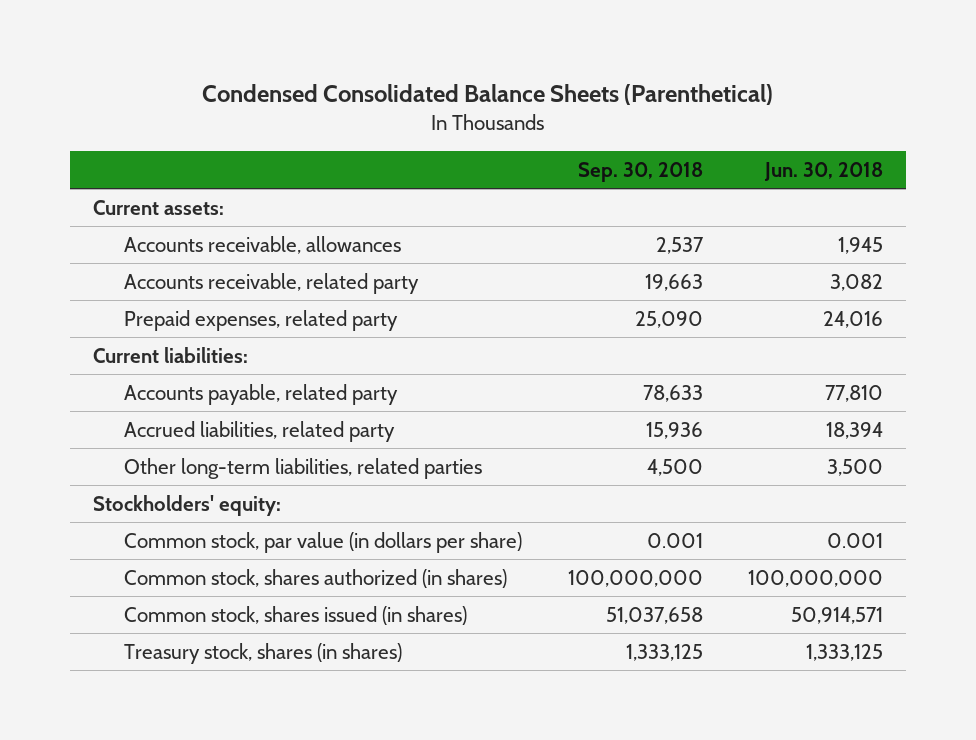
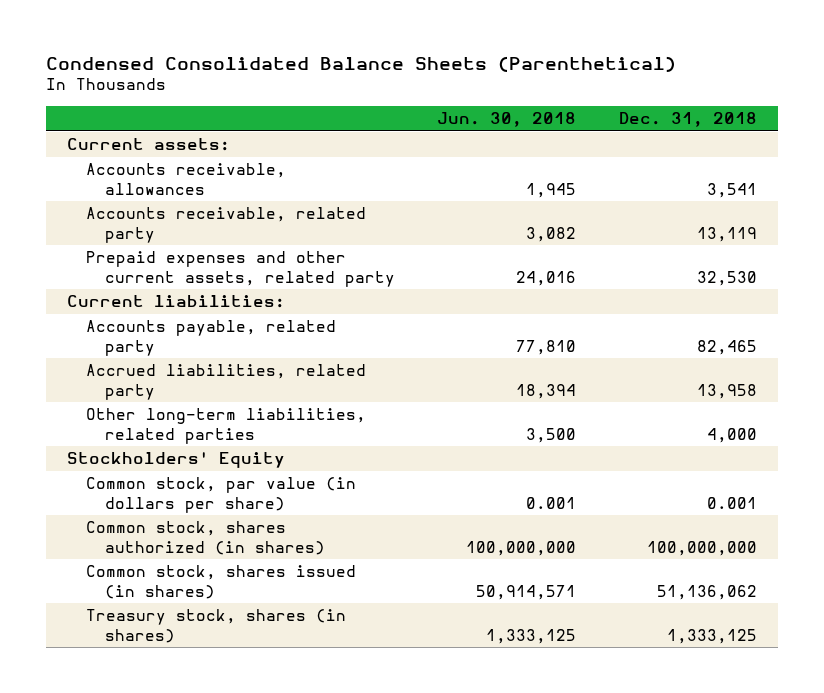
[577,161,703,182] Sep. 30, 2018 -> none
none -> [619,112,758,128] Dec. 31, 2018
[123,309,398,331] Prepaid expenses, related party -> [85,251,395,287] Prepaid expenses and other current assets, related party
[93,494,282,516] Stockholders' equity: -> [67,452,286,469] Stockholders' Equity

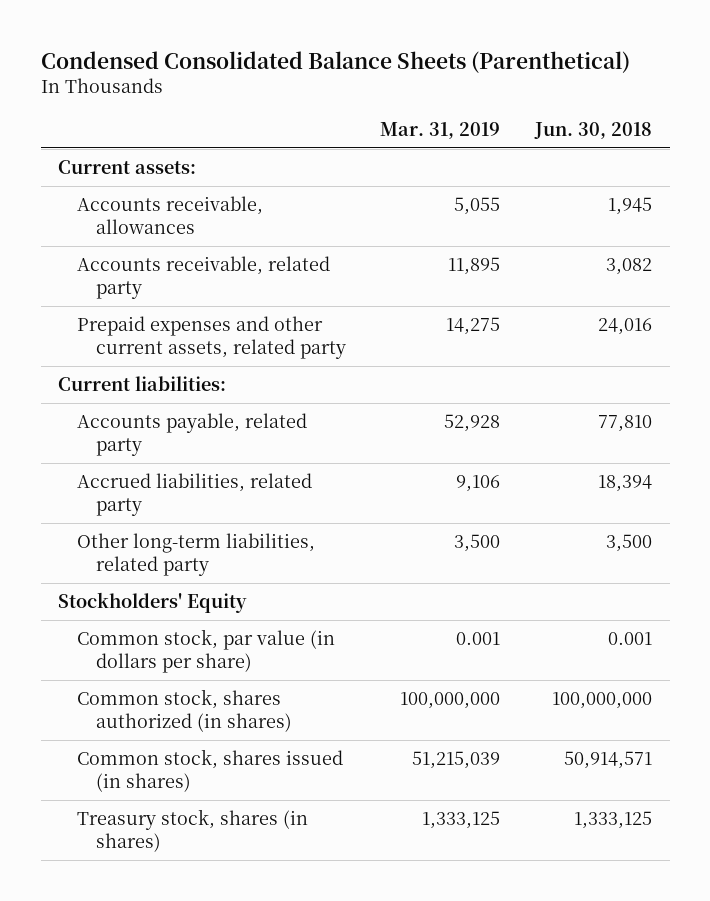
[619,112,758,128] Dec. 31, 2018 -> none
none -> [380,122,501,140] Mar. 31, 2019
[85,408,366,444] Other long-term liabilities, related parties -> [76,532,315,577] Other long-term liabilities, related party

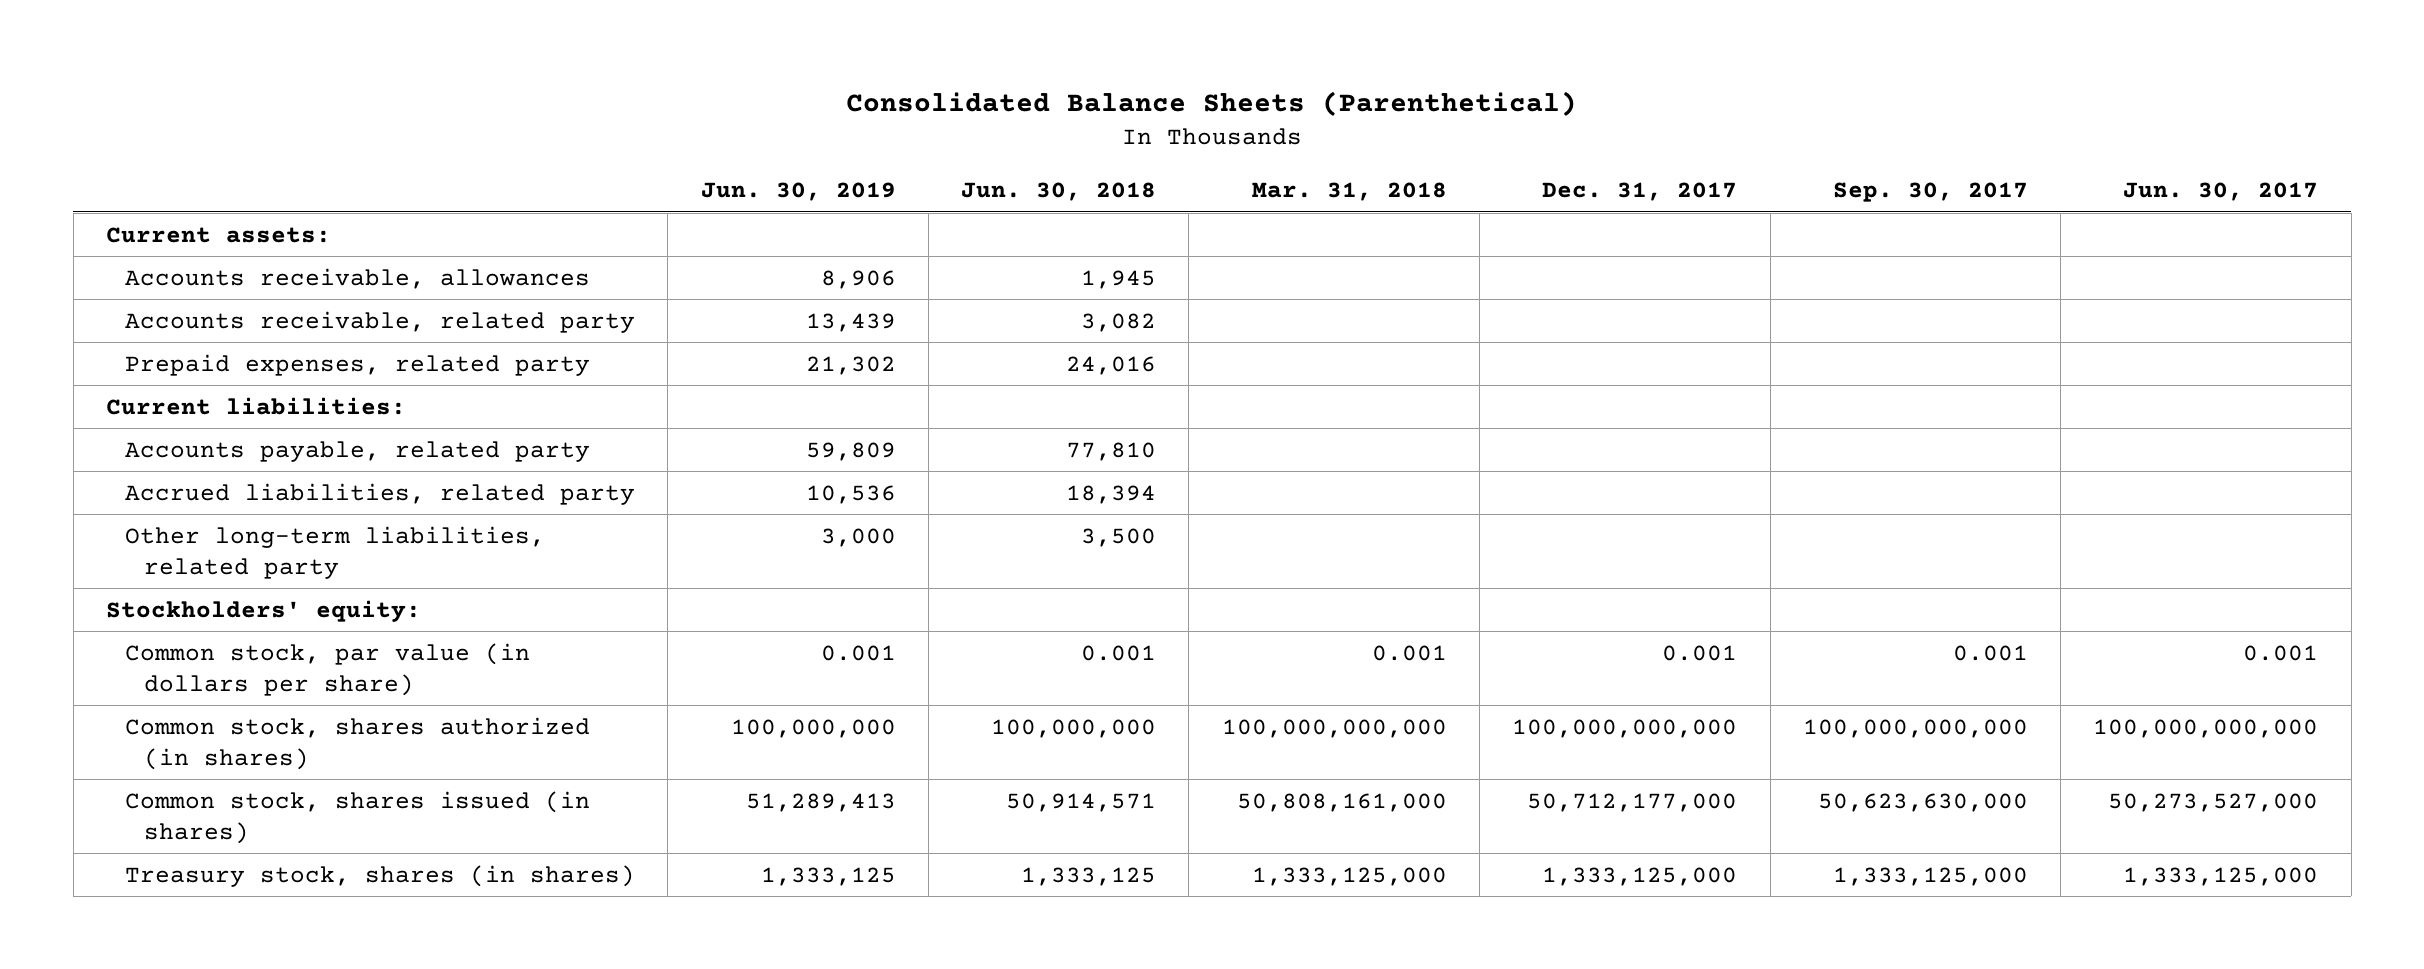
[40,50,630,73] Condensed Consolidated Balance Sheets (Parenthetical) -> [846,91,1578,117] Consolidated Balance Sheets (Parenthetical)
[380,122,501,140] Mar. 31, 2019 -> none
none -> [700,182,896,202] Jun. 30, 2019
none -> [1251,182,1447,202] Mar. 31, 2018
none -> [1542,182,1738,202] Dec. 31, 2017
none -> [1832,182,2028,203] Sep. 30, 2017
none -> [2123,182,2319,202] Jun. 30, 2017
[76,315,346,360] Prepaid expenses and other current assets, related party -> [124,353,590,376] Prepaid expenses, related party
[58,591,248,613] Stockholders' Equity -> [106,599,422,622] Stockholders' equity:

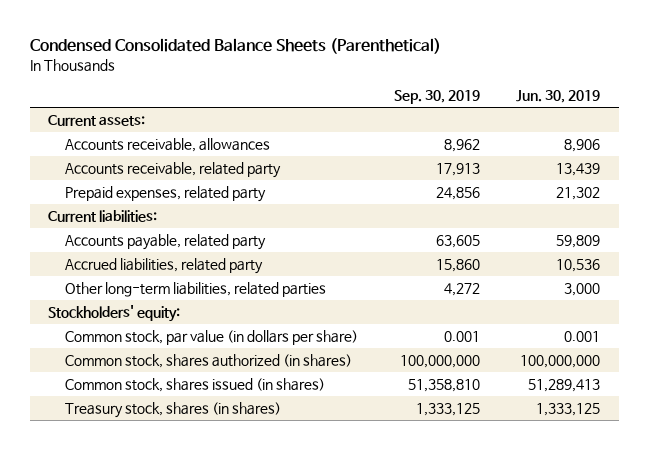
[846,91,1578,117] Consolidated Balance Sheets (Parenthetical) -> [29,38,441,55] Condensed Consolidated Balance Sheets (Parenthetical)
[961,182,1157,202] Jun. 30, 2018 -> none
[1251,182,1447,202] Mar. 31, 2018 -> none
[1542,182,1738,202] Dec. 31, 2017 -> none
[1832,182,2028,203] Sep. 30, 2017 -> none
[2123,182,2319,202] Jun. 30, 2017 -> none
none -> [393,90,480,105] Sep. 30, 2019
[124,525,545,579] Other long-term liabilities, related party -> [64,281,326,297] Other long-term liabilities, related parties

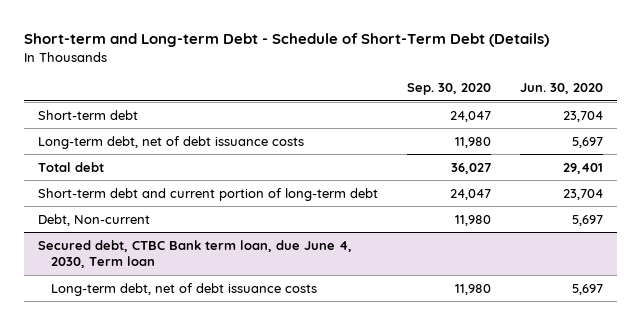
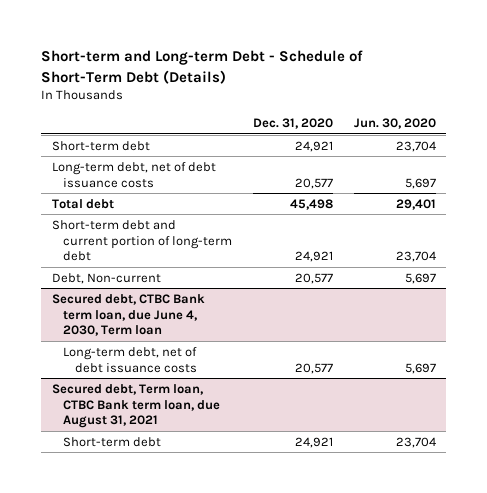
[406,83,491,96] Sep. 30, 2020 -> none
none -> [253,118,334,130] Dec. 31, 2020
none -> [51,383,221,429] Secured debt, Term loan, CTBC Bank term loan, due August 31, 2021
none -> [63,436,162,447] Short-term debt

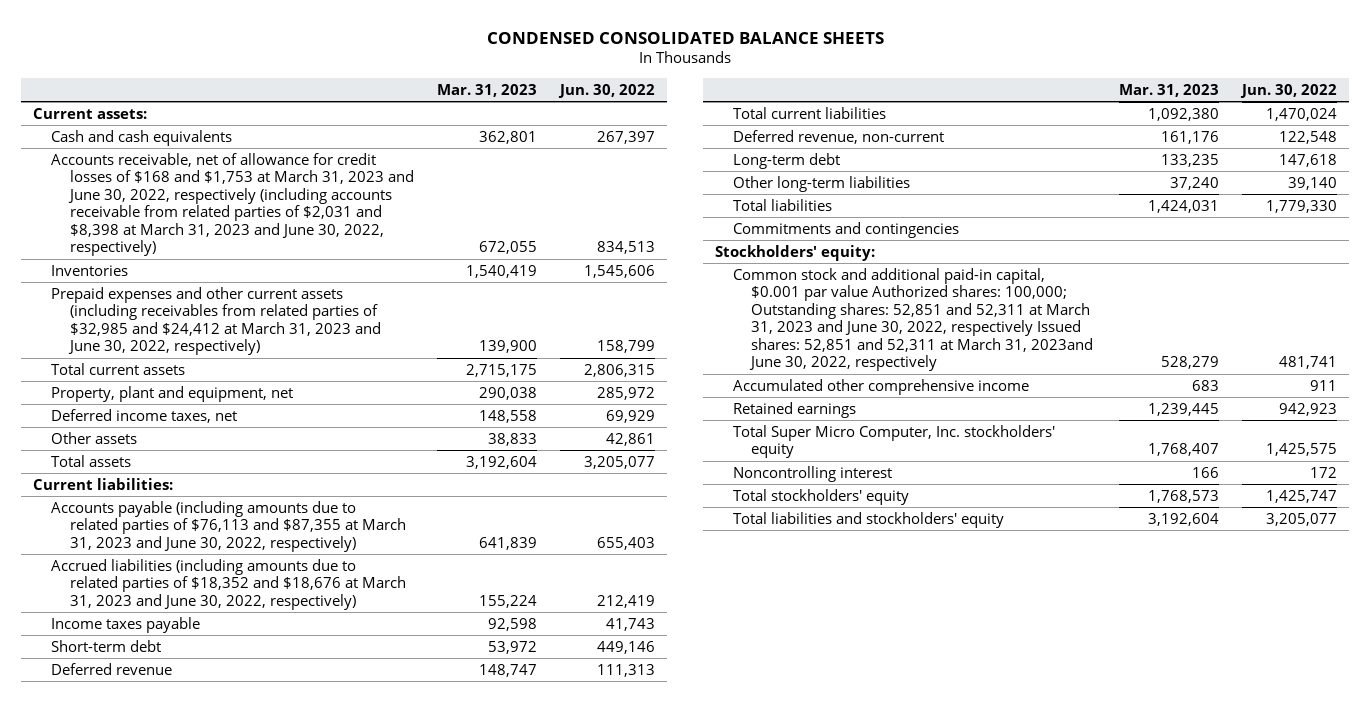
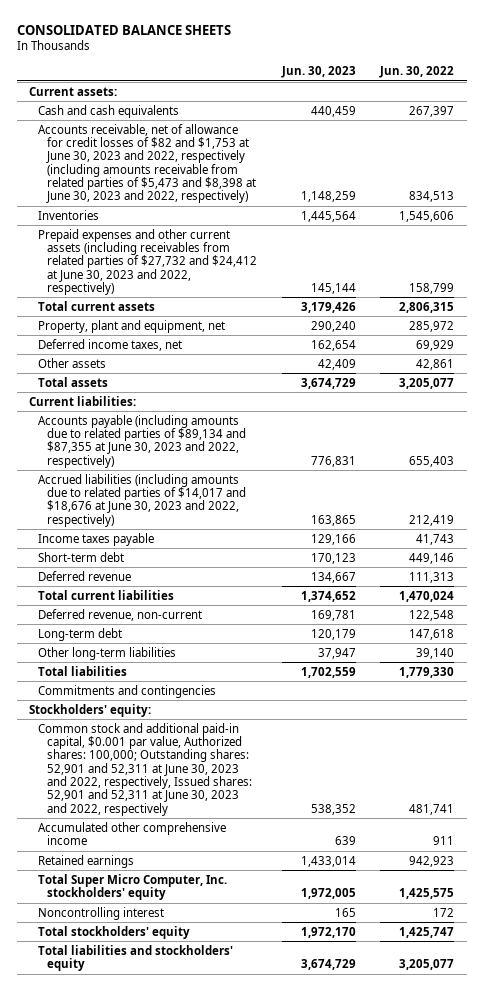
[486,31,884,44] CONDENSED CONSOLIDATED BALANCE SHEETS -> [16,24,231,35] CONSOLIDATED BALANCE SHEETS
[436,83,537,97] Mar. 31, 2023 -> none
none -> [280,66,356,79] Jun. 30, 2023
[51,152,414,257] Accounts receivable, net of allowance for credit losses of $168 and $1,753 at March 31, 2023 and June 30, 2022, respectively (including accounts receivable from related parties of $2,031 and $8,398 at March 31, 2023 and June 30, 2022, respectively) -> [38,123,257,204] Accounts receivable, net of allowance for credit losses of $82 and $1,753 at June 30, 2023 and 2022, respectively (including amounts receivable from related parties of $5,473 and $8,398 at June 30, 2023 and 2022, respectively)
[51,286,381,356] Prepaid expenses and other current assets (including receivables from related parties of $32,985 and $24,412 at March 31, 2023 and June 30, 2022, respectively) -> [38,228,258,295] Prepaid expenses and other current assets (including receivables from related parties of $27,732 and $24,412 at June 30, 2023 and 2022, respectively)
[51,500,406,552] Accounts payable (including amounts due to related parties of $76,113 and $87,355 at March 31, 2023 and June 30, 2022, respectively) -> [38,414,247,468] Accounts payable (including amounts due to related parties of $89,134 and $87,355 at June 30, 2023 and 2022, respectively)
[51,558,406,610] Accrued liabilities (including amounts due to related parties of $18,352 and $18,676 at March 31, 2023 and June 30, 2022, respectively) -> [38,473,247,527] Accrued liabilities (including amounts due to related parties of $14,017 and $18,676 at June 30, 2023 and 2022, respectively)
[733,267,1094,372] Common stock and additional paid-in capital, $0.001 par value Authorized shares: 100,000; Outstanding shares: 52,851 and 52,311 at March 31, 2023 and June 30, 2022, respectively Issued shares: 52,851 and 52,311 at March 31, 2023and June 30, 2022, respectively -> [38,722,253,816] Common stock and additional paid-in capital, $0.001 par value, Authorized shares: 100,000; Outstanding shares: 52,901 and 52,311 at June 30, 2023 and 2022, respectively, Issued shares: 52,901 and 52,311 at June 30, 2023 and 2022, respectively

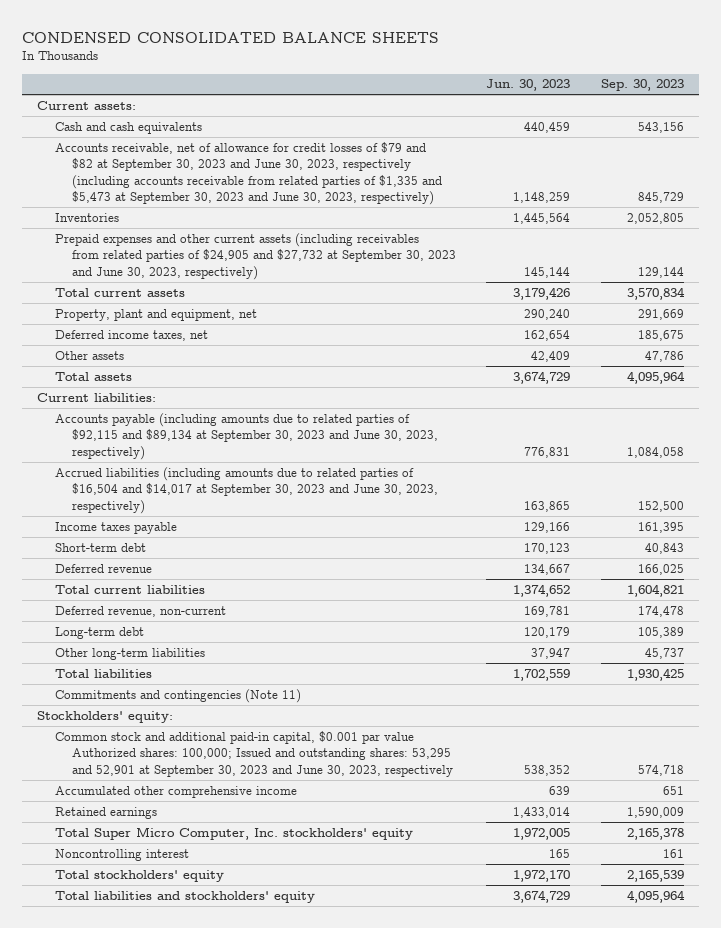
[16,24,231,35] CONSOLIDATED BALANCE SHEETS -> [22,31,440,43] CONDENSED CONSOLIDATED BALANCE SHEETS
[379,66,455,79] Jun. 30, 2022 -> none
none -> [600,79,684,92] Sep. 30, 2023
[38,123,257,204] Accounts receivable, net of allowance for credit losses of $82 and $1,753 at June 30, 2023 and 2022, respectively (including amounts receivable from related parties of $5,473 and $8,398 at June 30, 2023 and 2022, respectively) -> [54,141,442,206] Accounts receivable, net of allowance for credit losses of $79 and $82 at September 30, 2023 and June 30, 2023, respectively (including accounts receivable from related parties of $1,335 and $5,473 at September 30, 2023 and June 30, 2023, respectively)
[38,228,258,295] Prepaid expenses and other current assets (including receivables from related parties of $27,732 and $24,412 at June 30, 2023 and 2022, respectively) -> [54,232,456,280] Prepaid expenses and other current assets (including receivables from related parties of $24,905 and $27,732 at September 30, 2023 and June 30, 2023, respectively)
[38,414,247,468] Accounts payable (including amounts due to related parties of $89,134 and $87,355 at June 30, 2023 and 2022, respectively) -> [54,412,438,460] Accounts payable (including amounts due to related parties of $92,115 and $89,134 at September 30, 2023 and June 30, 2023, respectively)
[38,473,247,527] Accrued liabilities (including amounts due to related parties of $14,017 and $18,676 at June 30, 2023 and 2022, respectively) -> [54,466,438,514] Accrued liabilities (including amounts due to related parties of $16,504 and $14,017 at September 30, 2023 and June 30, 2023, respectively)
[38,684,217,698] Commitments and contingencies -> [54,688,301,703] Commitments and contingencies (Note 11)
[38,722,253,816] Common stock and additional paid-in capital, $0.001 par value, Authorized shares: 100,000; Outstanding shares: 52,901 and 52,311 at June 30, 2023 and 2022, respectively, Issued shares: 52,901 and 52,311 at June 30, 2023 and 2022, respectively -> [54,730,453,777] Common stock and additional paid-in capital, $0.001 par value Authorized shares: 100,000; Issued and outstanding shares: 53,295 and 52,901 at September 30, 2023 and June 30, 2023, respectively

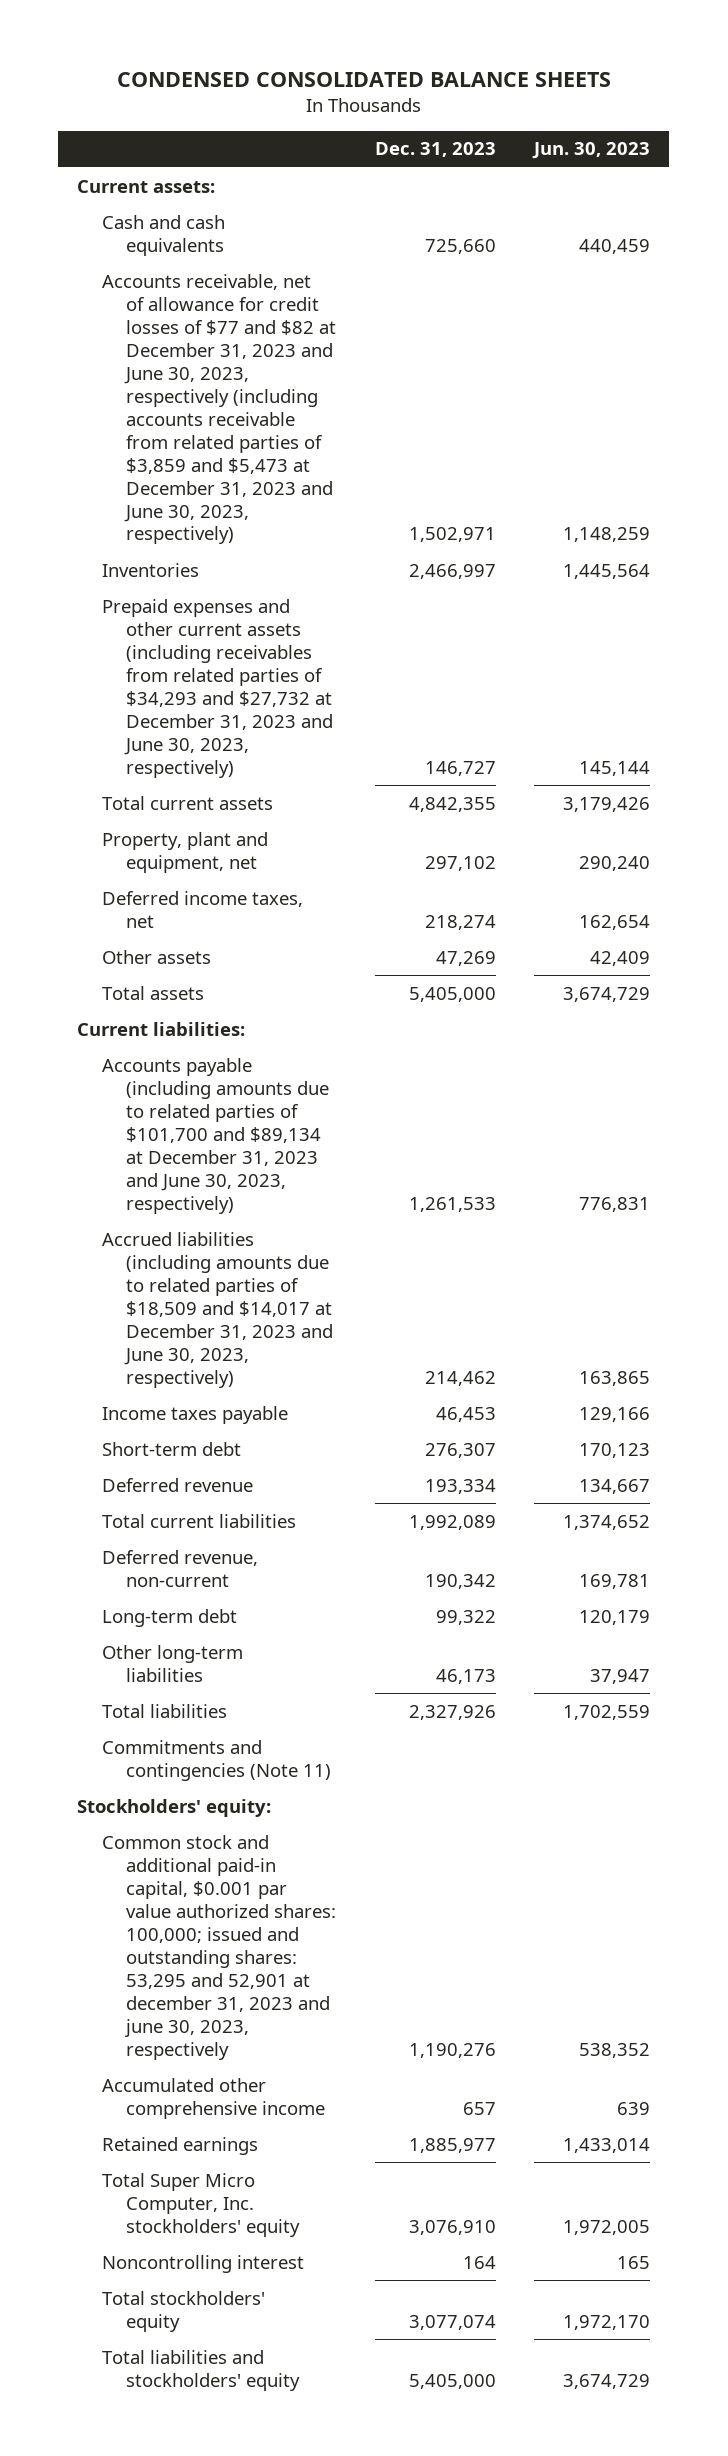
[600,79,684,92] Sep. 30, 2023 -> none
none -> [374,142,496,158] Dec. 31, 2023
[54,141,442,206] Accounts receivable, net of allowance for credit losses of $79 and $82 at September 30, 2023 and June 30, 2023, respectively (including accounts receivable from related parties of $1,335 and $5,473 at September 30, 2023 and June 30, 2023, respectively) -> [101,273,337,545] Accounts receivable, net of allowance for credit losses of $77 and $82 at December 31, 2023 and June 30, 2023, respectively (including accounts receivable from related parties of $3,859 and $5,473 at December 31, 2023 and June 30, 2023, respectively)
[54,232,456,280] Prepaid expenses and other current assets (including receivables from related parties of $24,905 and $27,732 at September 30, 2023 and June 30, 2023, respectively) -> [101,598,334,778] Prepaid expenses and other current assets (including receivables from related parties of $34,293 and $27,732 at December 31, 2023 and June 30, 2023, respectively)
[54,412,438,460] Accounts payable (including amounts due to related parties of $92,115 and $89,134 at September 30, 2023 and June 30, 2023, respectively) -> [101,1057,330,1214] Accounts payable (including amounts due to related parties of $101,700 and $89,134 at December 31, 2023 and June 30, 2023, respectively)
[54,466,438,514] Accrued liabilities (including amounts due to related parties of $16,504 and $14,017 at September 30, 2023 and June 30, 2023, respectively) -> [101,1231,334,1388] Accrued liabilities (including amounts due to related parties of $18,509 and $14,017 at December 31, 2023 and June 30, 2023, respectively)
[54,730,453,777] Common stock and additional paid-in capital, $0.001 par value Authorized shares: 100,000; Issued and outstanding shares: 53,295 and 52,901 at September 30, 2023 and June 30, 2023, respectively -> [101,1834,337,2060] Common stock and additional paid-in capital, $0.001 par value authorized shares: 100,000; issued and outstanding shares: 53,295 and 52,901 at december 31, 2023 and june 30, 2023, respectively

